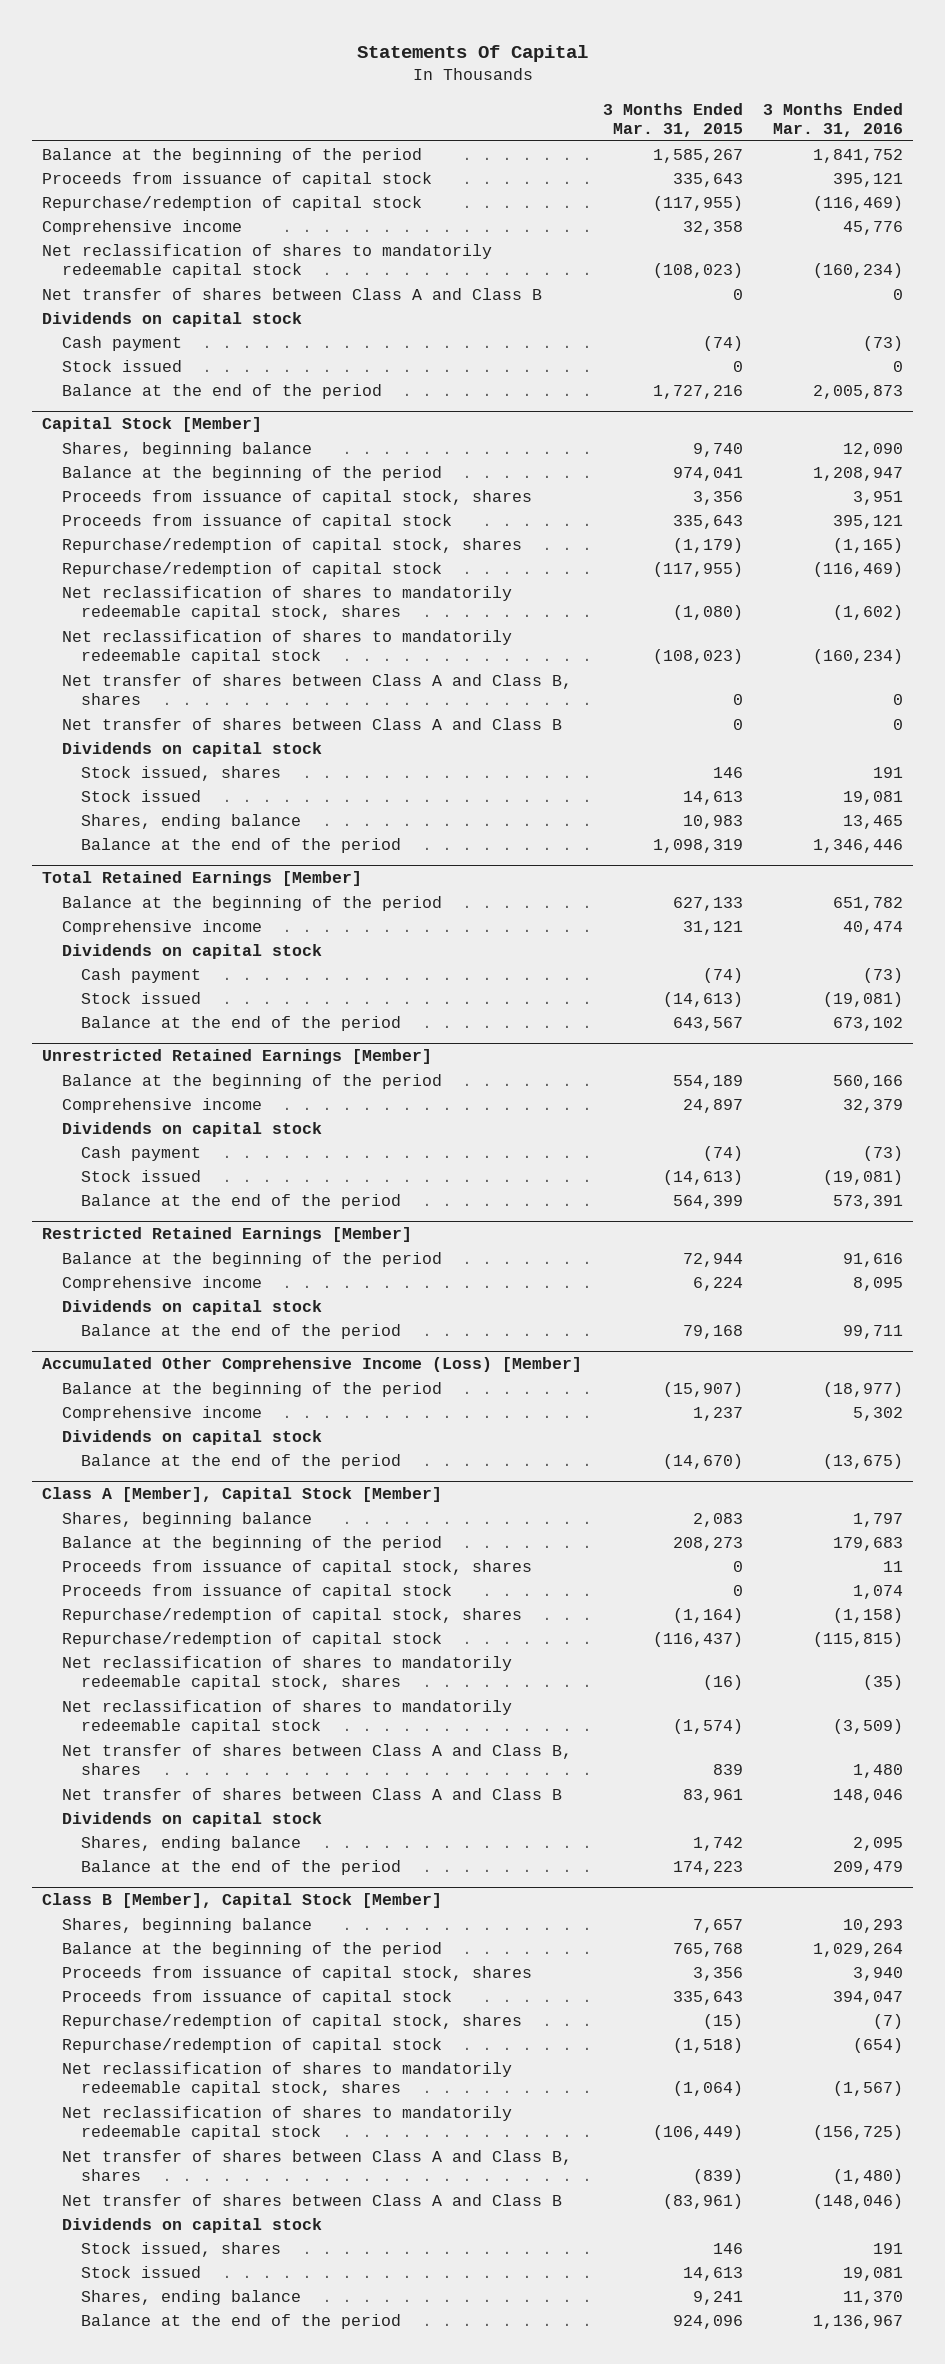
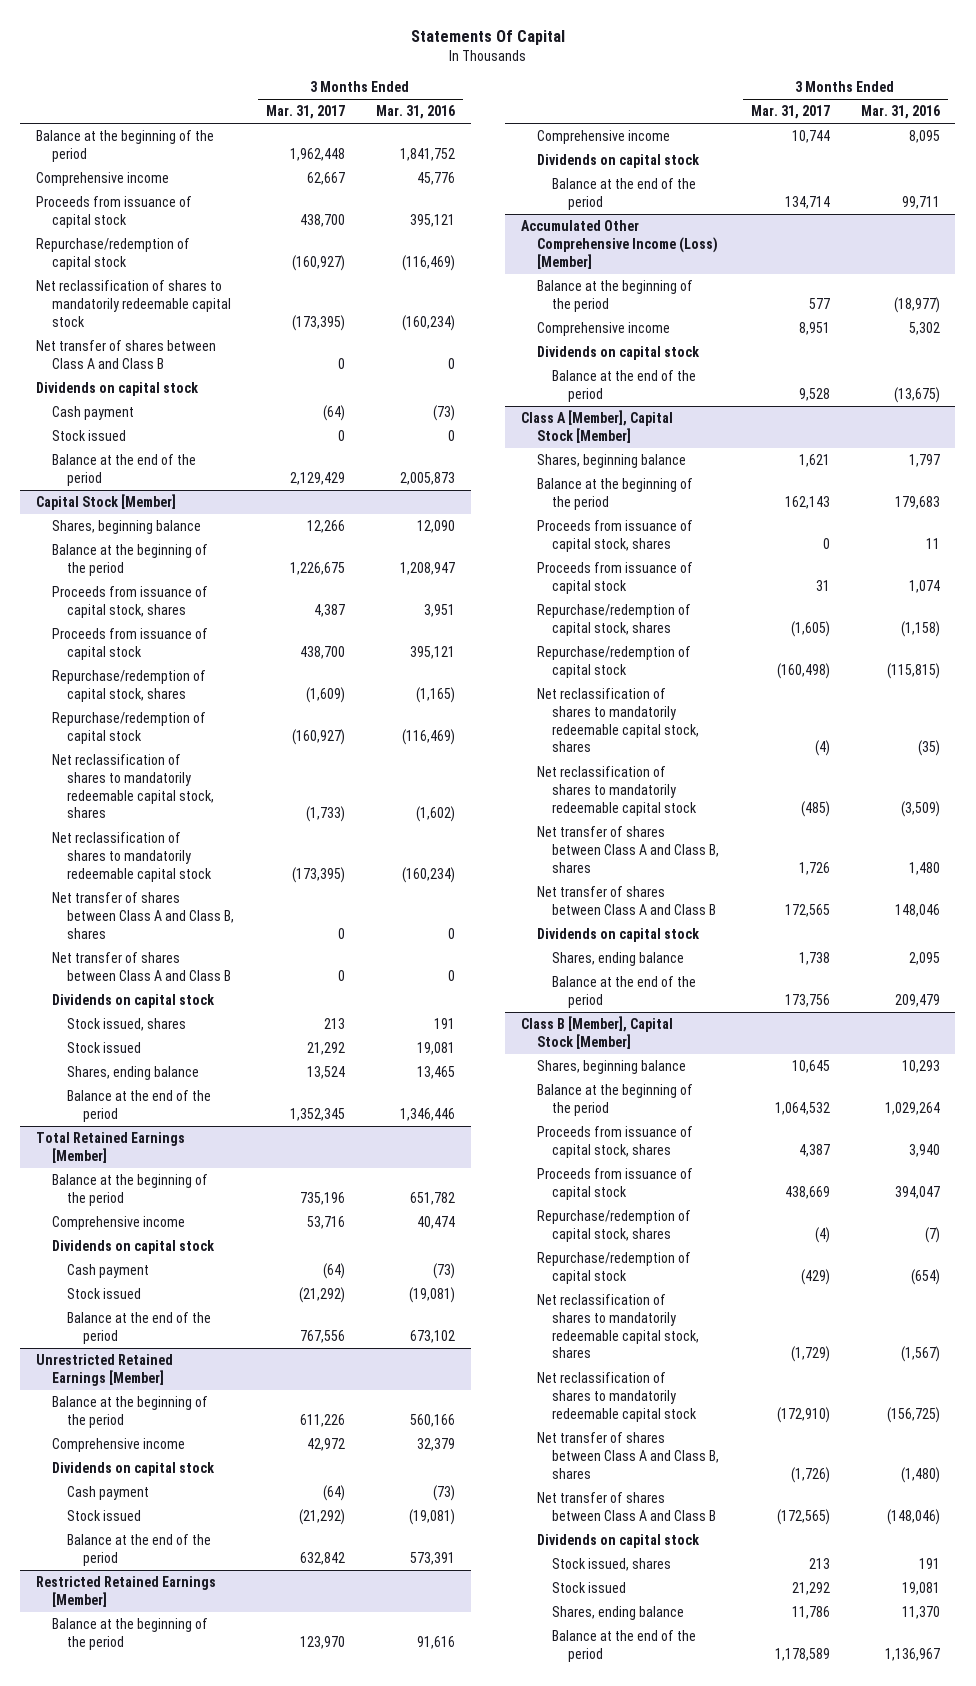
[602,102,743,138] 3 Months Ended Mar. 31, 2015 -> none
none -> [265,105,345,120] Mar. 31, 2017
[42,219,243,235] Comprehensive income -> [36,172,170,187] Comprehensive income

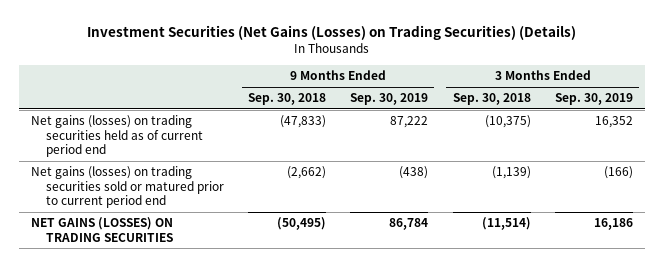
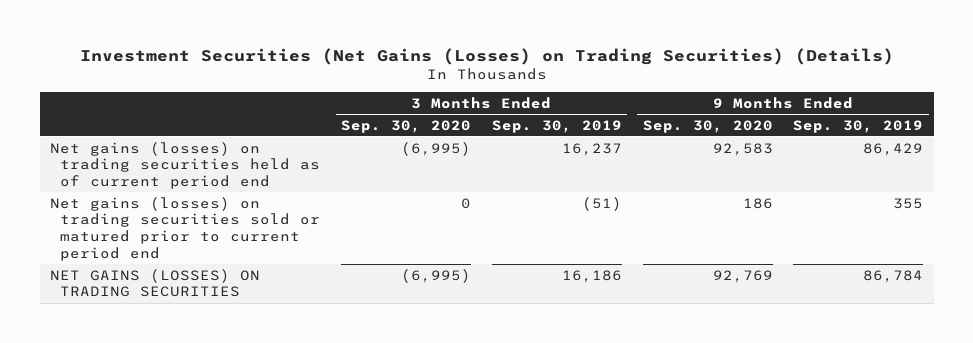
[248,93,327,106] Sep. 30, 2018 -> none
[452,93,531,106] Sep. 30, 2018 -> none
none -> [340,119,471,133] Sep. 30, 2020
none -> [642,119,773,133] Sep. 30, 2020
[390,116,429,129] 87,222 -> [863,142,924,156] 86,429
[594,116,633,129] 16,352 -> [561,142,622,156] 16,237
[399,166,429,180] (438) -> [893,197,924,209] 355
[603,166,633,180] (166) -> [581,196,622,211] (51)

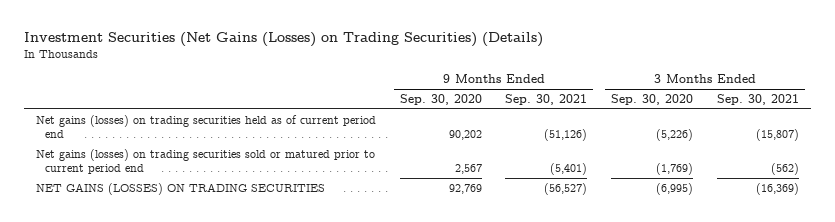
[491,119,622,133] Sep. 30, 2019 -> none
[793,119,924,133] Sep. 30, 2019 -> none
none -> [505,94,588,106] Sep. 30, 2021
none -> [716,94,799,106] Sep. 30, 2021
[400,141,471,156] (6,995) -> [656,129,694,142] (5,226)
[712,142,773,156] 92,583 -> [448,130,482,141] 90,202
[460,197,471,209] 0 -> [656,163,694,176] (1,769)
[742,197,773,209] 186 -> [454,164,482,175] 2,567

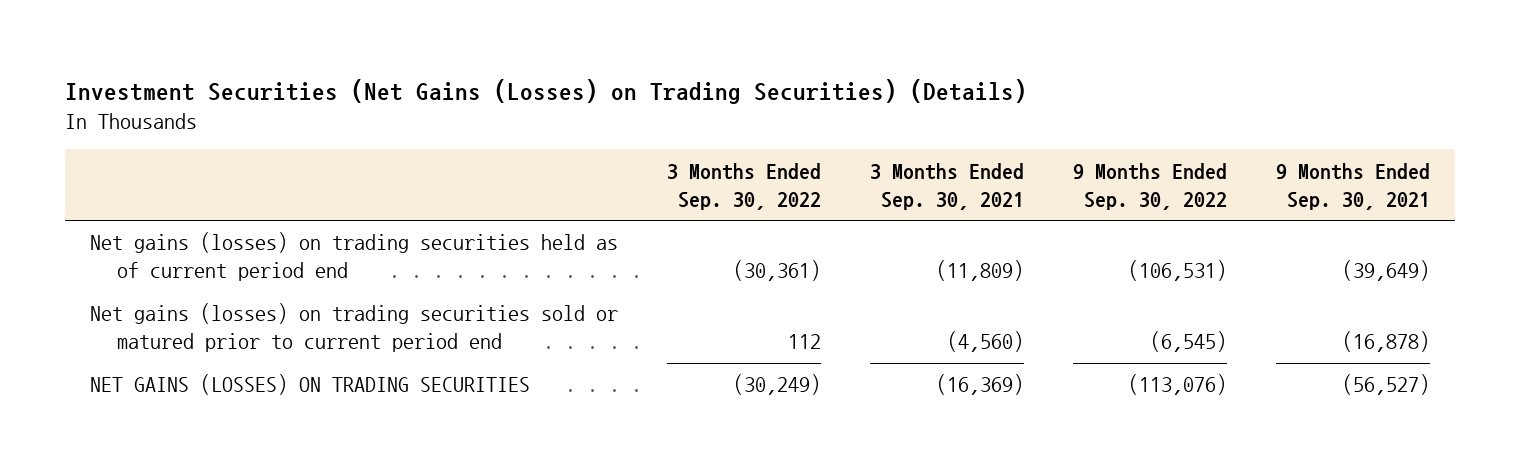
[399,94,482,106] Sep. 30, 2020 -> none
[611,94,694,106] Sep. 30, 2020 -> none
none -> [666,162,821,210] 3 Months Ended Sep. 30, 2022
none -> [1073,162,1228,210] 9 Months Ended Sep. 30, 2022
[544,129,588,142] (51,126) -> [1342,260,1431,282] (39,649)
[755,129,799,142] (15,807) -> [935,260,1024,282] (11,809)
[550,163,588,176] (5,401) -> [1342,331,1431,353] (16,878)
[770,163,799,176] (562) -> [946,331,1024,353] (4,560)

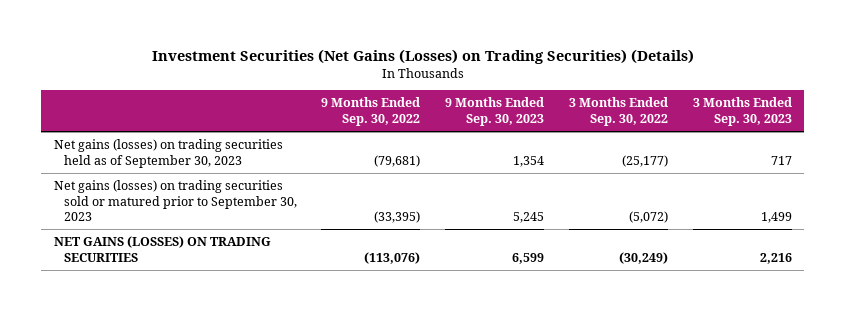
[869,162,1024,210] 3 Months Ended Sep. 30, 2021 -> none
[1276,162,1431,210] 9 Months Ended Sep. 30, 2021 -> none
none -> [445,97,545,127] 9 Months Ended Sep. 30, 2023
none -> [692,97,792,127] 3 Months Ended Sep. 30, 2023
[89,232,618,282] Net gains (losses) on trading securities held as of current period end -> [53,139,283,168] Net gains (losses) on trading securities held as of September 30, 2023
[732,260,821,282] (30,361) -> [621,154,668,167] (25,177)
[1128,260,1228,282] (106,531) -> [374,154,421,167] (79,681)
[89,303,618,353] Net gains (losses) on trading securities sold or matured prior to current period end -> [53,180,297,222] Net gains (losses) on trading securities sold or matured prior to September 30, 2023
[787,334,821,350] 112 -> [628,211,668,224] (5,072)
[1150,331,1228,353] (6,545) -> [374,211,421,224] (33,395)

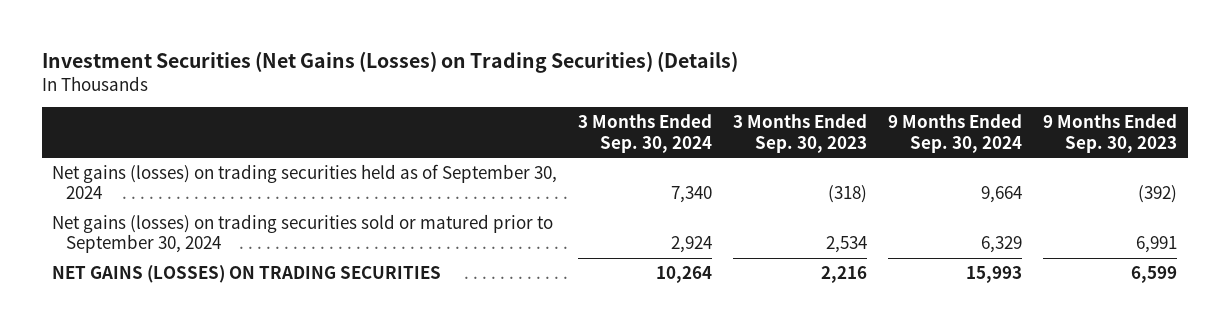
[321,97,421,127] 9 Months Ended Sep. 30, 2022 -> none
[568,97,668,127] 3 Months Ended Sep. 30, 2022 -> none
none -> [578,114,713,153] 3 Months Ended Sep. 30, 2024
none -> [888,114,1023,153] 9 Months Ended Sep. 30, 2024
[53,139,283,168] Net gains (losses) on trading securities held as of September 30, 2023 -> [52,163,558,200] Net gains (losses) on trading securities held as of September 30, 2024
[513,155,545,167] 1,354 -> [1138,185,1178,204] (392)
[770,155,792,165] 717 -> [828,185,868,204] (318)
[53,180,297,222] Net gains (losses) on trading securities sold or matured prior to September 30, 2023 -> [52,213,554,254] Net gains (losses) on trading securities sold or matured prior to September 30, 2024
[513,212,545,224] 5,245 -> [1136,236,1178,254] 6,991
[760,212,792,224] 1,499 -> [826,236,868,254] 2,534

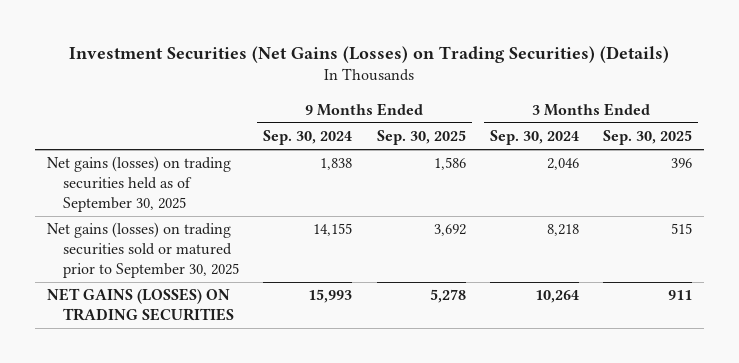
[733,114,868,153] 3 Months Ended Sep. 30, 2023 -> none
[1043,114,1178,153] 9 Months Ended Sep. 30, 2023 -> none
none -> [376,129,466,145] Sep. 30, 2025
none -> [602,129,692,145] Sep. 30, 2025
[52,163,558,200] Net gains (losses) on trading securities held as of September 30, 2024 -> [46,156,231,213] Net gains (losses) on trading securities held as of September 30, 2025
[671,186,713,204] 7,340 -> [546,158,579,171] 2,046
[981,186,1023,204] 9,664 -> [320,158,353,171] 1,838
[52,213,554,254] Net gains (losses) on trading securities sold or matured prior to September 30, 2024 -> [46,222,240,279] Net gains (losses) on trading securities sold or matured prior to September 30, 2025
[671,236,713,254] 2,924 -> [546,224,579,237] 8,218
[981,236,1023,254] 6,329 -> [313,223,353,237] 14,155

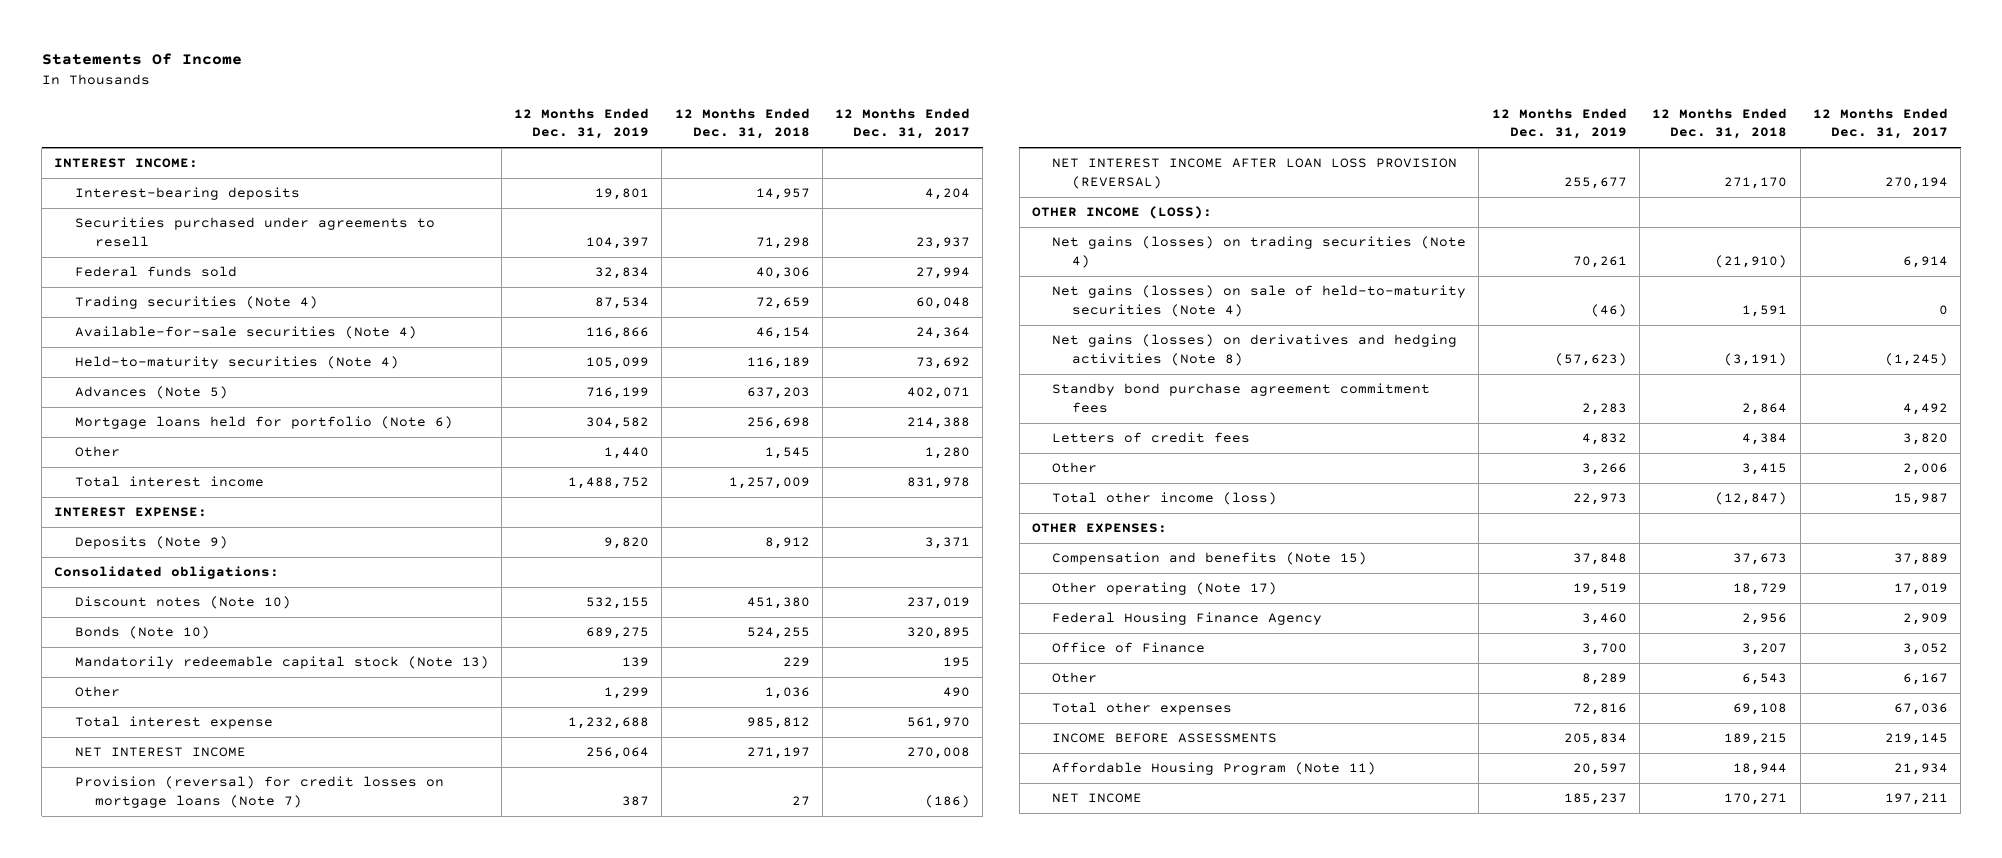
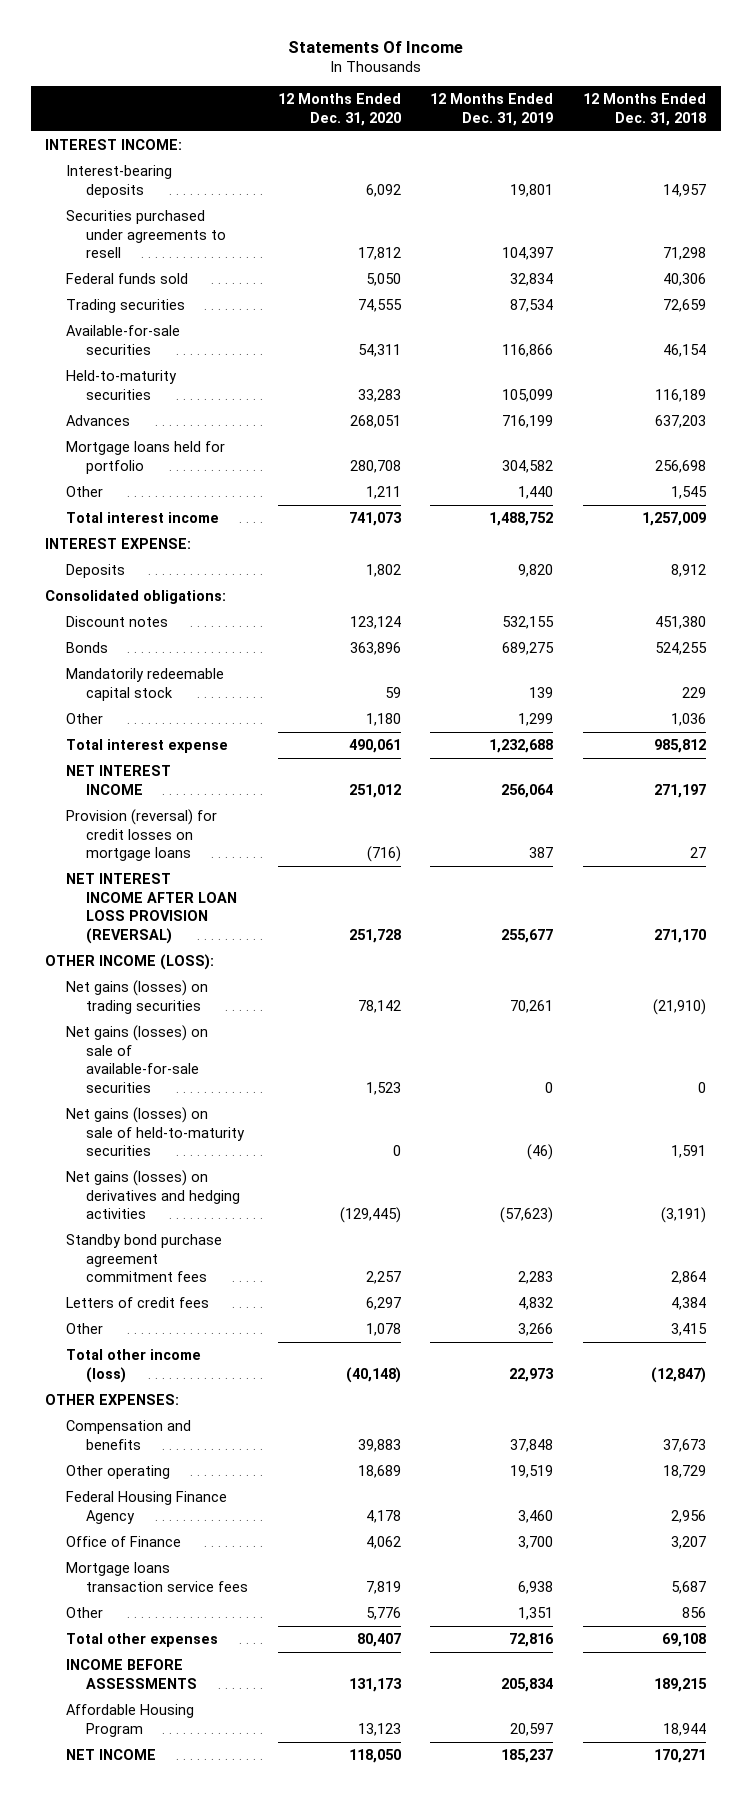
[835,107,971,140] 12 Months Ended Dec. 31, 2017 -> none
none -> [277,93,401,126] 12 Months Ended Dec. 31, 2020
[74,296,318,310] Trading securities (Note 4) -> [65,299,185,314] Trading securities
[74,326,417,340] Available-for-sale securities (Note 4) -> [65,325,180,355] Available-for-sale securities
[74,356,399,370] Held-to-maturity securities (Note 4) -> [65,370,177,400] Held-to-maturity securities
[74,386,228,400] Advances (Note 5) -> [65,415,130,427] Advances
[74,416,453,430] Mortgage loans held for portfolio (Note 6) -> [65,441,225,474] Mortgage loans held for portfolio
[74,536,228,550] Deposits (Note 9) -> [65,564,125,579] Deposits
[74,596,291,610] Discount notes (Note 10) -> [65,616,168,628] Discount notes
[74,626,210,640] Bonds (Note 10) -> [65,642,108,654] Bonds
[74,656,489,670] Mandatorily redeemable capital stock (Note 13) -> [65,668,224,701] Mandatorily redeemable capital stock
[74,776,444,808] Provision (reversal) for credit losses on mortgage loans (Note 7) -> [65,809,217,862] Provision (reversal) for credit losses on mortgage loans
[1052,236,1467,268] Net gains (losses) on trading securities (Note 4) -> [65,980,208,1014] Net gains (losses) on trading securities
none -> [65,1025,208,1093] Net gains (losses) on sale of available-for-sale securities
[1052,285,1467,317] Net gains (losses) on sale of held-to-maturity securities (Note 4) -> [65,1107,245,1157] Net gains (losses) on sale of held-to-maturity securities
[1052,334,1458,366] Net gains (losses) on derivatives and hedging activities (Note 8) -> [65,1170,240,1220] Net gains (losses) on derivatives and hedging activities
[1052,552,1368,566] Compensation and benefits (Note 15) -> [65,1420,191,1450] Compensation and benefits
[1052,582,1278,596] Other operating (Note 17) -> [65,1465,170,1480] Other operating
none -> [65,1562,248,1592] Mortgage loans transaction service fees
[1581,673,1627,686] 8,289 -> [518,1607,554,1621] 1,351
[1742,673,1788,686] 6,543 -> [682,1607,707,1619] 856
[1052,762,1377,776] Affordable Housing Program (Note 11) -> [65,1704,194,1737] Affordable Housing Program

